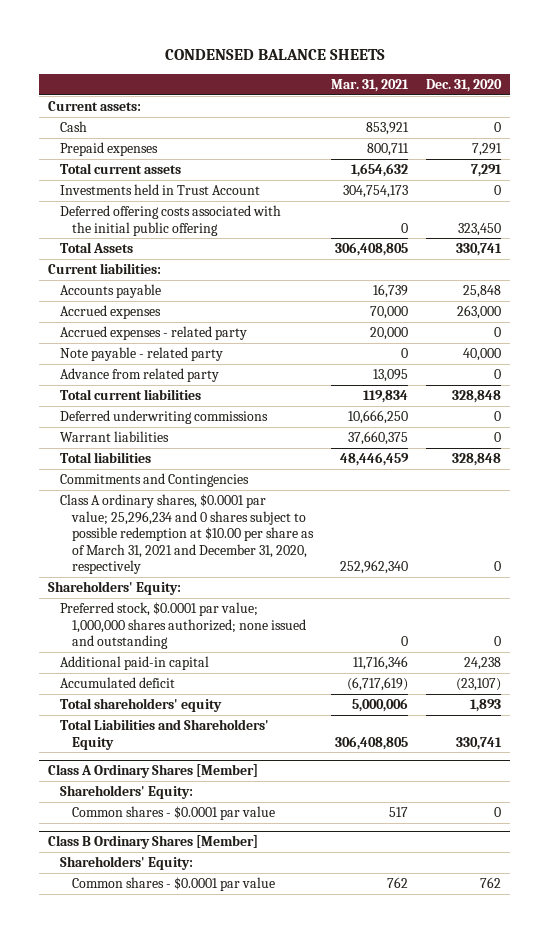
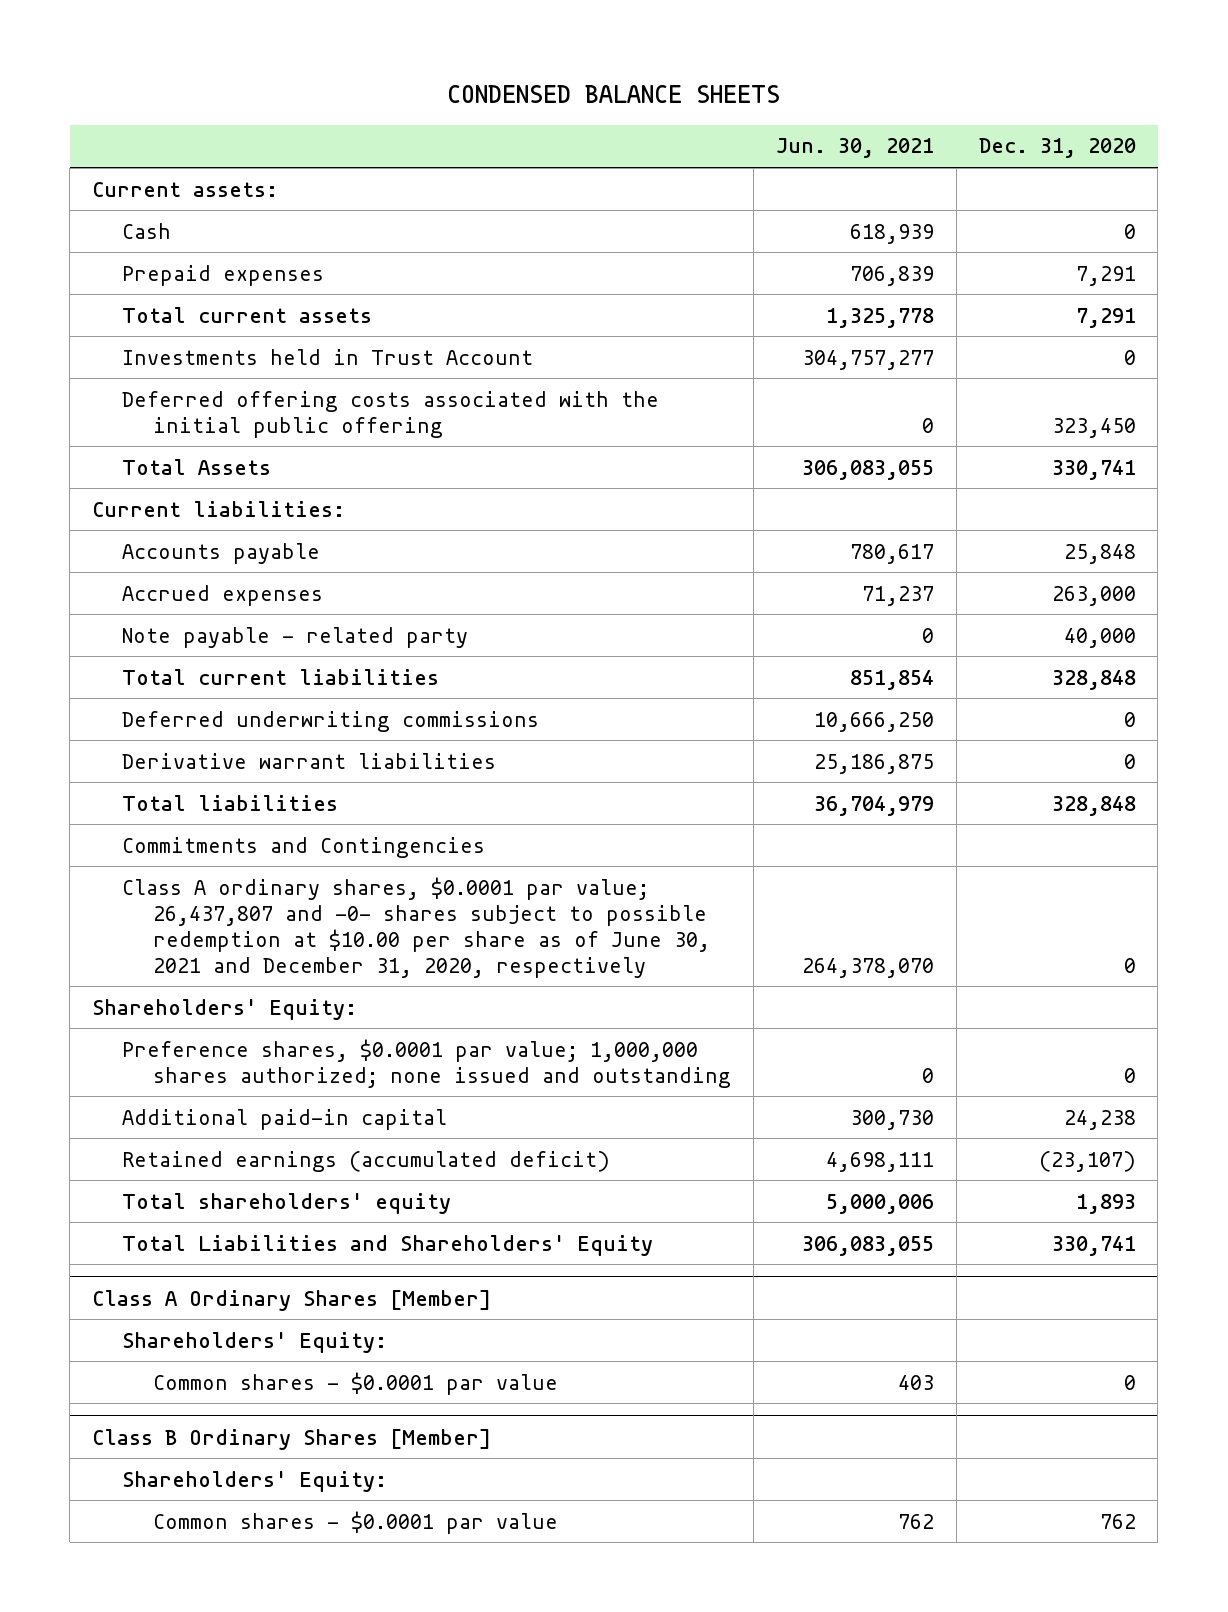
[331,79,410,93] Mar. 31, 2021 -> none
none -> [775,138,934,159] Jun. 30, 2021
[60,326,248,341] Accrued expenses - related party -> none
[60,368,220,383] Advance from related party -> none
[60,431,170,443] Warrant liabilities -> [122,752,497,769] Derivative warrant liabilities
[60,494,315,575] Class A ordinary shares, $0.0001 par value; 25,296,234 and 0 shares subject to possible redemption at $10.00 per share as of March 31, 2021 and December 31, 2020, respectively -> [122,876,710,978] Class A ordinary shares, $0.0001 par value; 26,437,807 and -0- shares subject to possible redemption at $10.00 per share as of June 30, 2021 and December 31, 2020, respectively
[60,602,307,650] Preferred stock, $0.0001 par value; 1,000,000 shares authorized; none issued and outstanding -> [122,1038,731,1088] Preference shares, $0.0001 par value; 1,000,000 shares authorized; none issued and outstanding
[60,677,176,689] Accumulated deficit -> [122,1150,611,1172] Retained earnings (accumulated deficit)

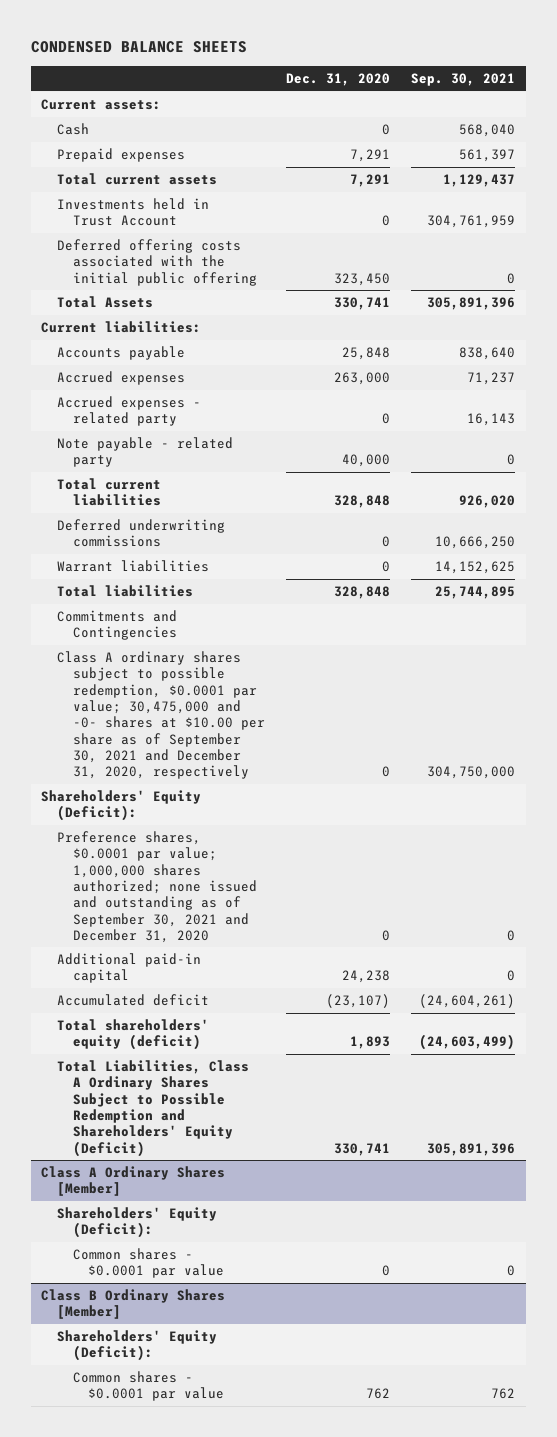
[775,138,934,159] Jun. 30, 2021 -> none
none -> [411,72,516,86] Sep. 30, 2021
none -> [57,396,202,427] Accrued expenses - related party
[122,752,497,769] Derivative warrant liabilities -> [57,560,210,573] Warrant liabilities
[122,876,710,978] Class A ordinary shares, $0.0001 par value; 26,437,807 and -0- shares subject to possible redemption at $10.00 per share as of June 30, 2021 and December 31, 2020, respectively -> [57,651,265,780] Class A ordinary shares subject to possible redemption, $0.0001 par value; 30,475,000 and -0- shares at $10.00 per share as of September 30, 2021 and December 31, 2020, respectively
[92,998,358,1020] Shareholders' Equity: -> [41,790,202,822] Shareholders' Equity (Deficit):
[122,1038,731,1088] Preference shares, $0.0001 par value; 1,000,000 shares authorized; none issued and outstanding -> [57,831,257,943] Preference shares, $0.0001 par value; 1,000,000 shares authorized; none issued and outstanding as of September 30, 2021 and December 31, 2020
[122,1150,611,1172] Retained earnings (accumulated deficit) -> [57,994,210,1007] Accumulated deficit
[122,1192,452,1214] Total shareholders' equity -> [57,1019,210,1051] Total shareholders' equity (deficit)
[122,1234,654,1256] Total Liabilities and Shareholders' Equity -> [57,1060,250,1157] Total Liabilities, Class A Ordinary Shares Subject to Possible Redemption and Shareholders' Equity (Deficit)
[122,1331,388,1353] Shareholders' Equity: -> [57,1207,218,1239] Shareholders' Equity (Deficit):
[122,1470,388,1492] Shareholders' Equity: -> [57,1330,218,1362] Shareholders' Equity (Deficit):

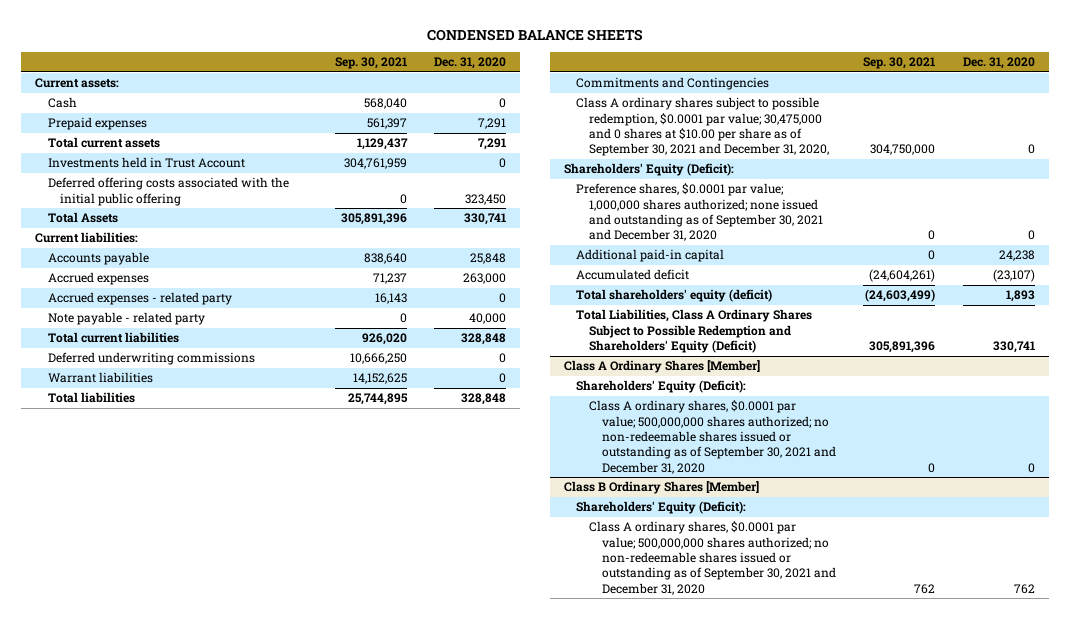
[57,651,265,780] Class A ordinary shares subject to possible redemption, $0.0001 par value; 30,475,000 and -0- shares at $10.00 per share as of September 30, 2021 and December 31, 2020, respectively -> [576,97,830,157] Class A ordinary shares subject to possible redemption, $0.0001 par value; 30,475,000 and 0 shares at $10.00 per share as of September 30, 2021 and December 31, 2020,
[72,1248,225,1279] Common shares - $0.0001 par value -> [589,400,836,474] Class A ordinary shares, $0.0001 par value; 500,000,000 shares authorized; no non-redeemable shares issued or outstanding as of September 30, 2021 and December 31, 2020
[72,1371,225,1402] Common shares - $0.0001 par value -> [589,521,836,595] Class A ordinary shares, $0.0001 par value; 500,000,000 shares authorized; no non-redeemable shares issued or outstanding as of September 30, 2021 and December 31, 2020

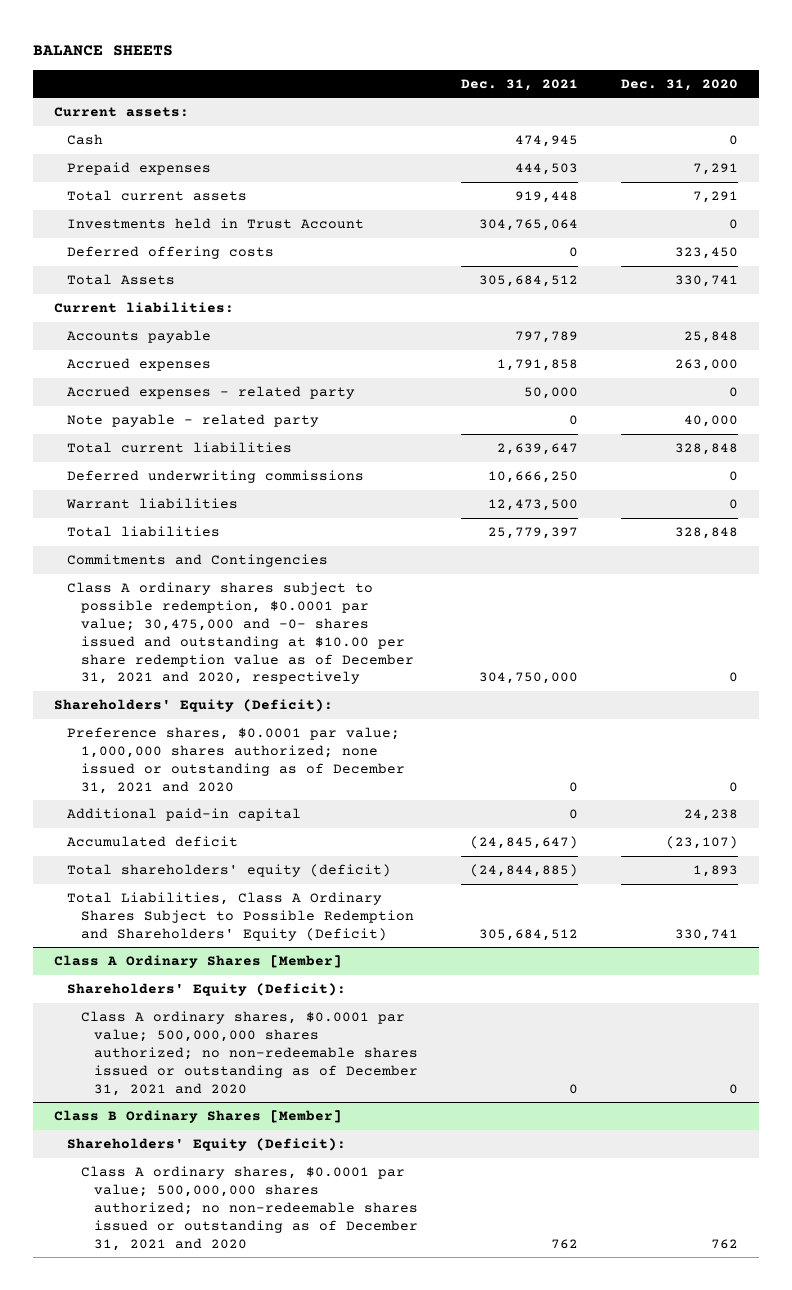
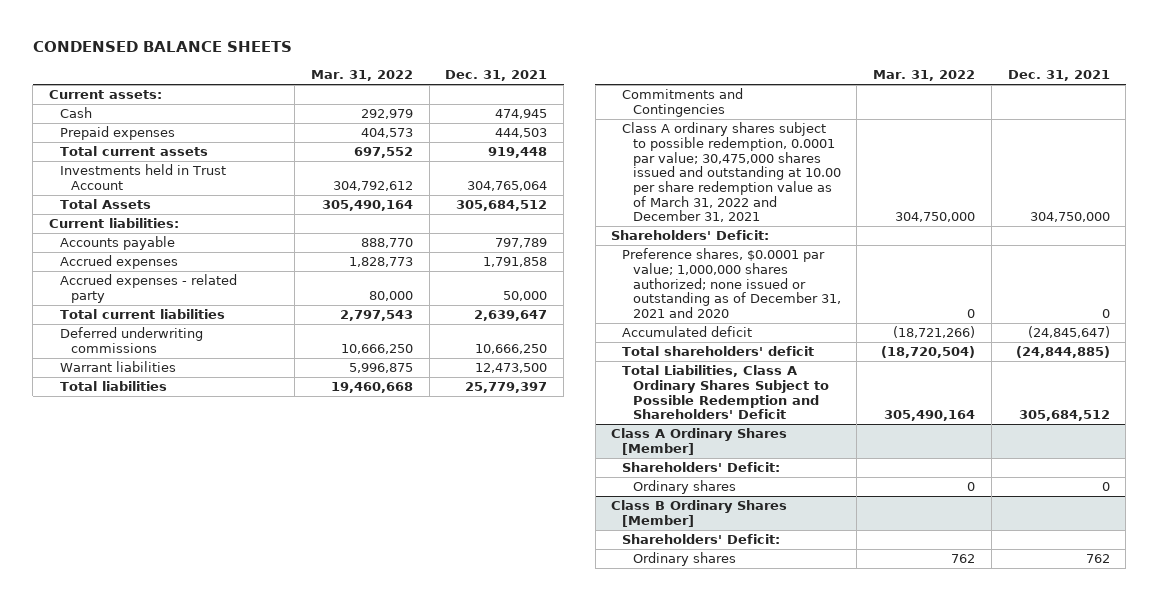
[32,45,173,57] BALANCE SHEETS -> [32,41,292,53] CONDENSED BALANCE SHEETS
[620,78,738,91] Dec. 31, 2020 -> none
none -> [310,70,413,82] Mar. 31, 2022
[67,245,275,259] Deferred offering costs -> none
[67,413,320,427] Note payable - related party -> none
[67,581,414,685] Class A ordinary shares subject to possible redemption, $0.0001 par value; 30,475,000 and -0- shares issued and outstanding at $10.00 per share redemption value as of December 31, 2021 and 2020, respectively -> [621,122,841,223] Class A ordinary shares subject to possible redemption, 0.0001 par value; 30,475,000 shares issued and outstanding at 10.00 per share redemption value as of March 31, 2022 and December 31, 2021
[54,698,334,712] Shareholders' Equity (Deficit): -> [611,230,770,241] Shareholders' Deficit:
[67,807,302,821] Additional paid-in capital -> none
[67,863,392,877] Total shareholders' equity (deficit) -> [621,346,814,357] Total shareholders' deficit
[67,891,414,941] Total Liabilities, Class A Ordinary Shares Subject to Possible Redemption and Shareholders' Equity (Deficit) -> [621,365,829,420] Total Liabilities, Class A Ordinary Shares Subject to Possible Redemption and Shareholders' Deficit
[67,982,347,996] Shareholders' Equity (Deficit): -> [621,462,780,473] Shareholders' Deficit:
[80,1010,419,1096] Class A ordinary shares, $0.0001 par value; 500,000,000 shares authorized; no non-redeemable shares issued or outstanding as of December 31, 2021 and 2020 -> [632,480,736,495] Ordinary shares
[67,1137,347,1151] Shareholders' Equity (Deficit): -> [621,534,780,545] Shareholders' Deficit:
[80,1165,419,1251] Class A ordinary shares, $0.0001 par value; 500,000,000 shares authorized; no non-redeemable shares issued or outstanding as of December 31, 2021 and 2020 -> [632,552,736,567] Ordinary shares

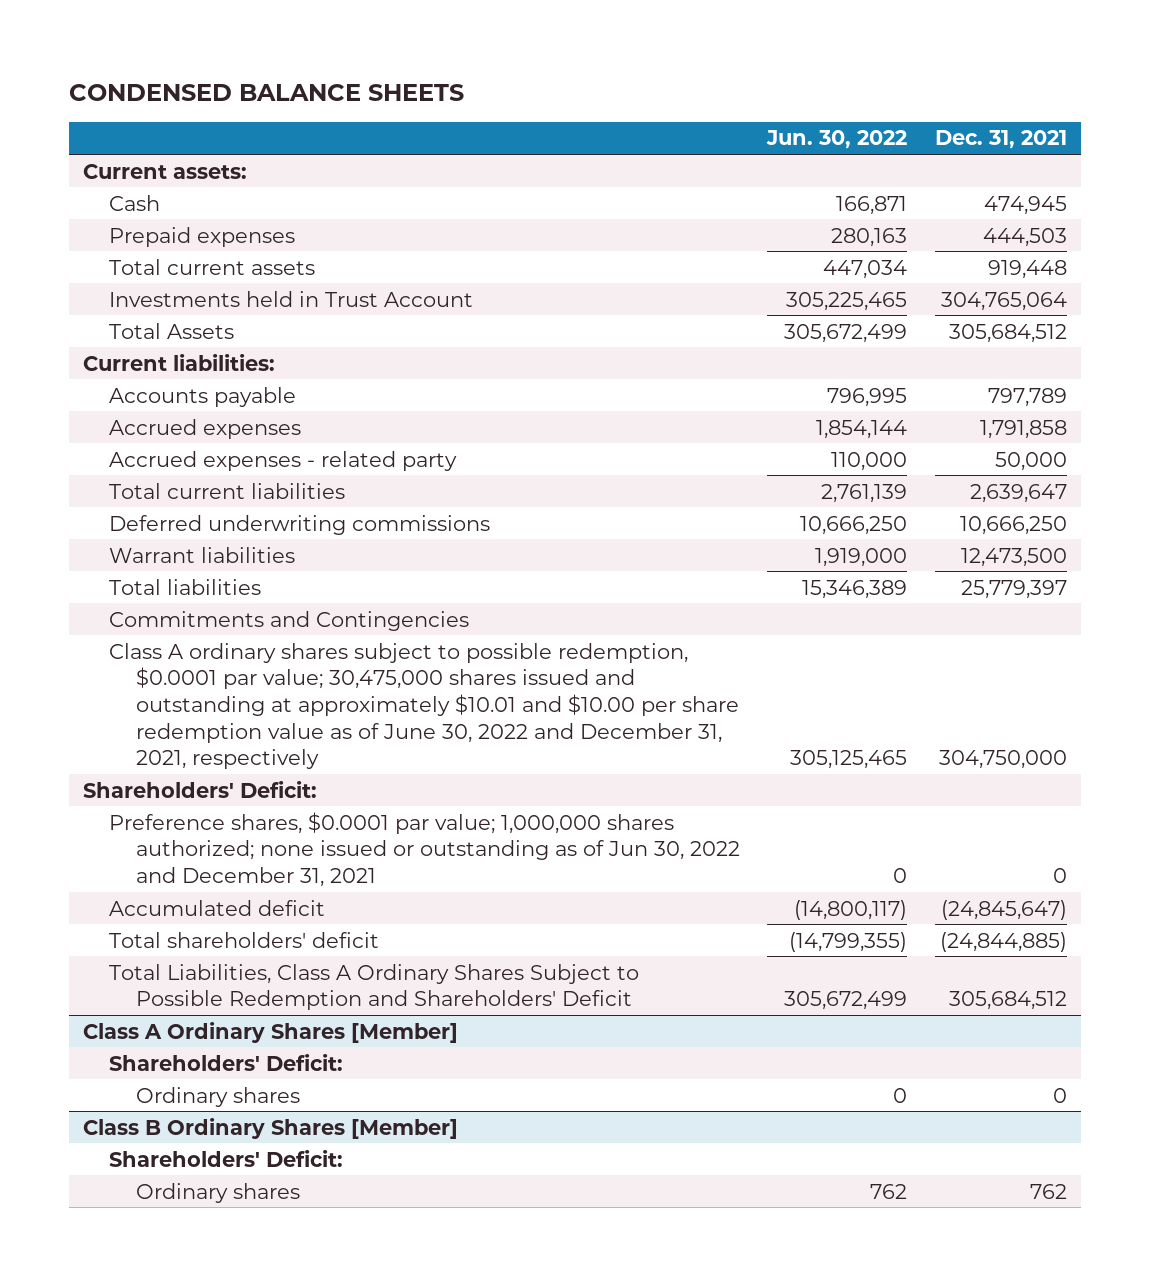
[310,70,413,82] Mar. 31, 2022 -> none
none -> [766,130,908,150] Jun. 30, 2022
[621,122,841,223] Class A ordinary shares subject to possible redemption, 0.0001 par value; 30,475,000 shares issued and outstanding at 10.00 per share redemption value as of March 31, 2022 and December 31, 2021 -> [109,642,739,770] Class A ordinary shares subject to possible redemption, $0.0001 par value; 30,475,000 shares issued and outstanding at approximately $10.01 and $10.00 per share redemption value as of June 30, 2022 and December 31, 2021, respectively
[621,248,841,318] Preference shares, $0.0001 par value; 1,000,000 shares authorized; none issued or outstanding as of December 31, 2021 and 2020 -> [109,811,740,887] Preference shares, $0.0001 par value; 1,000,000 shares authorized; none issued or outstanding as of Jun 30, 2022 and December 31, 2021

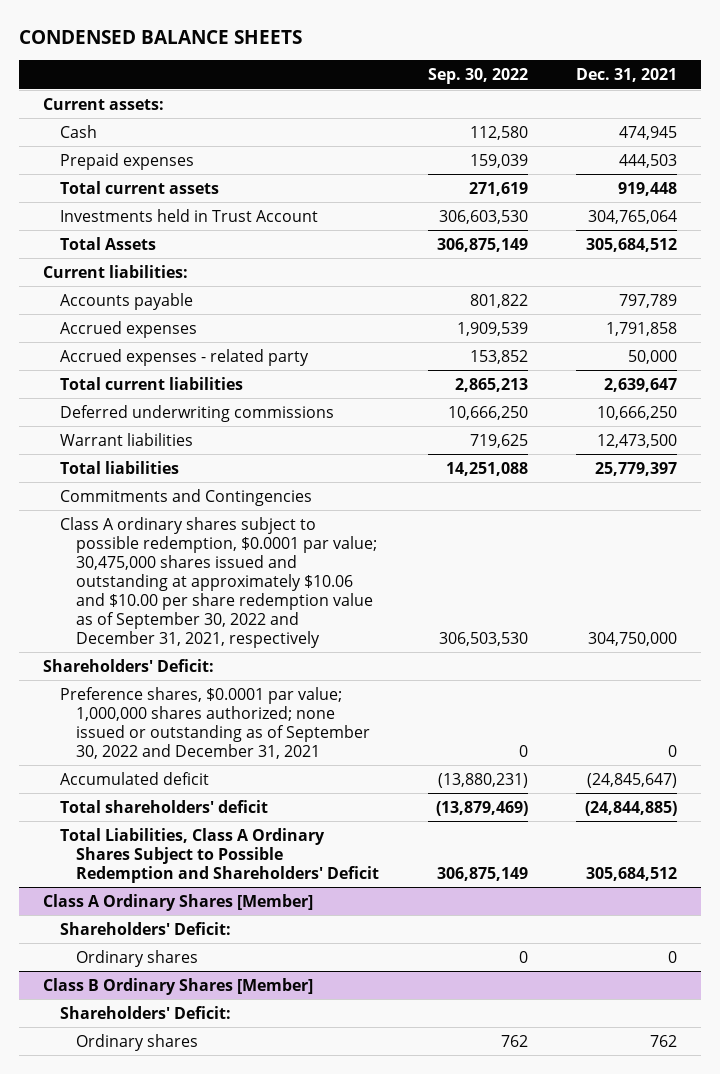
[766,130,908,150] Jun. 30, 2022 -> none
none -> [427,68,528,85] Sep. 30, 2022
[109,642,739,770] Class A ordinary shares subject to possible redemption, $0.0001 par value; 30,475,000 shares issued and outstanding at approximately $10.01 and $10.00 per share redemption value as of June 30, 2022 and December 31, 2021, respectively -> [59,516,378,648] Class A ordinary shares subject to possible redemption, $0.0001 par value; 30,475,000 shares issued and outstanding at approximately $10.06 and $10.00 per share redemption value as of September 30, 2022 and December 31, 2021, respectively
[109,811,740,887] Preference shares, $0.0001 par value; 1,000,000 shares authorized; none issued or outstanding as of Jun 30, 2022 and December 31, 2021 -> [59,686,371,759] Preference shares, $0.0001 par value; 1,000,000 shares authorized; none issued or outstanding as of September 30, 2022 and December 31, 2021

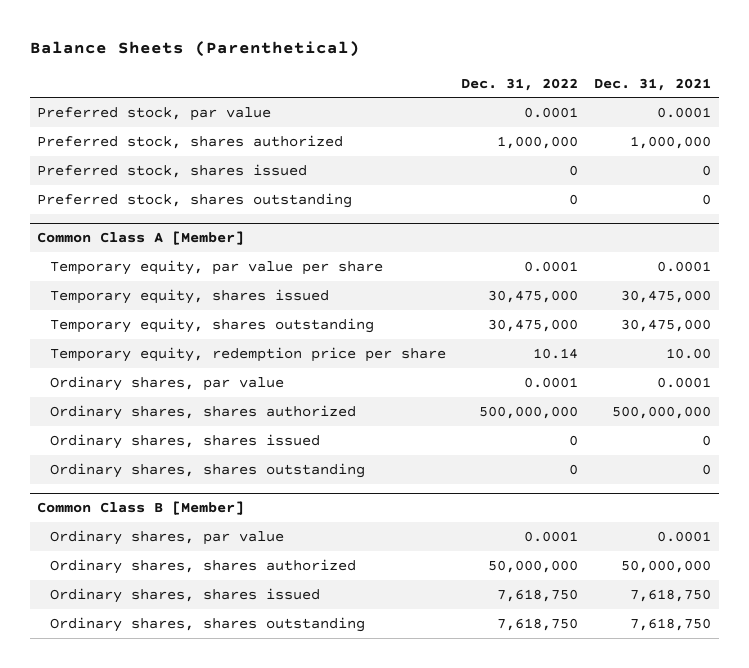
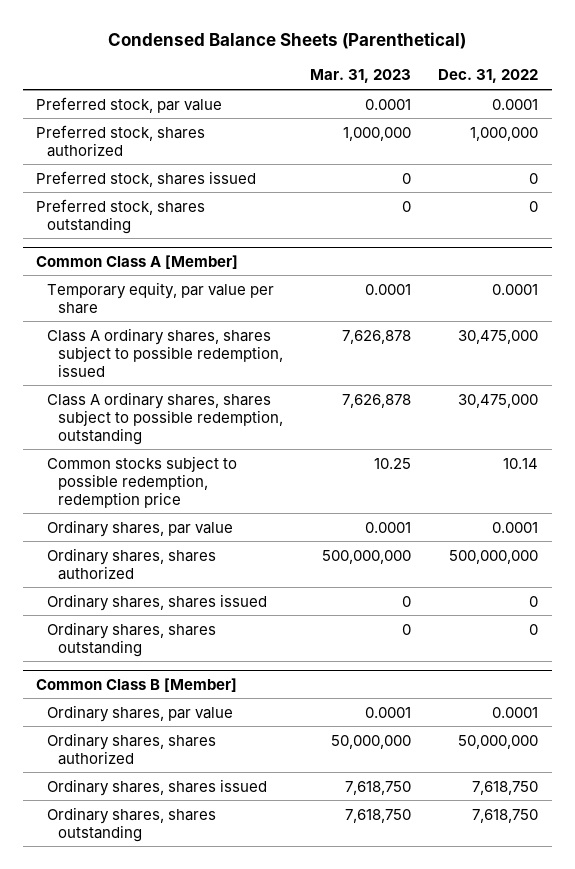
[29,41,360,58] Balance Sheets (Parenthetical) -> [108,31,467,49] Condensed Balance Sheets (Parenthetical)
[594,77,712,91] Dec. 31, 2021 -> none
none -> [310,69,412,84] Mar. 31, 2023
[49,288,329,304] Temporary equity, shares issued -> [47,327,284,377] Class A ordinary shares, shares subject to possible redemption, issued
[49,317,374,333] Temporary equity, shares outstanding -> [47,391,284,445] Class A ordinary shares, shares subject to possible redemption, outstanding
[49,346,446,362] Temporary equity, redemption price per share -> [47,455,238,508] Common stocks subject to possible redemption, redemption price

